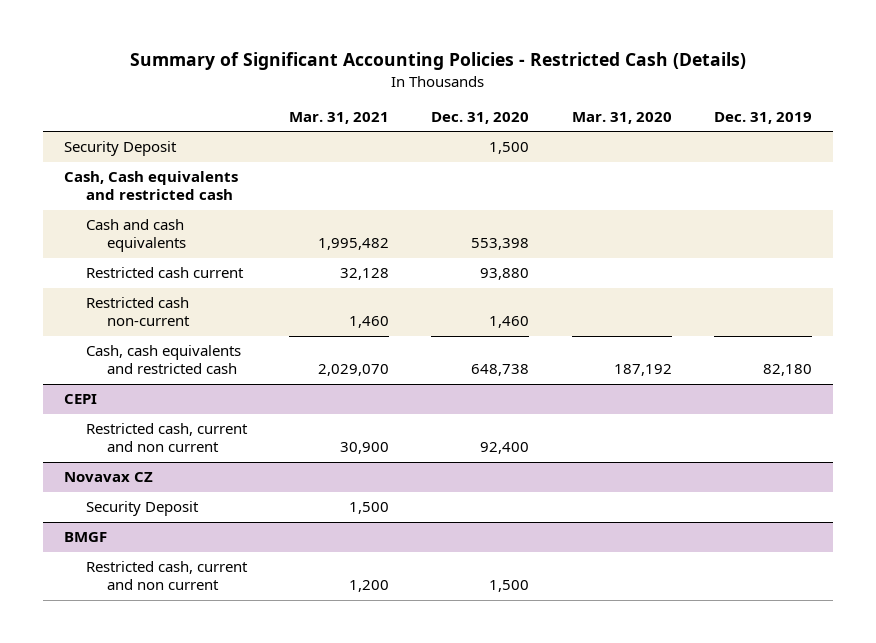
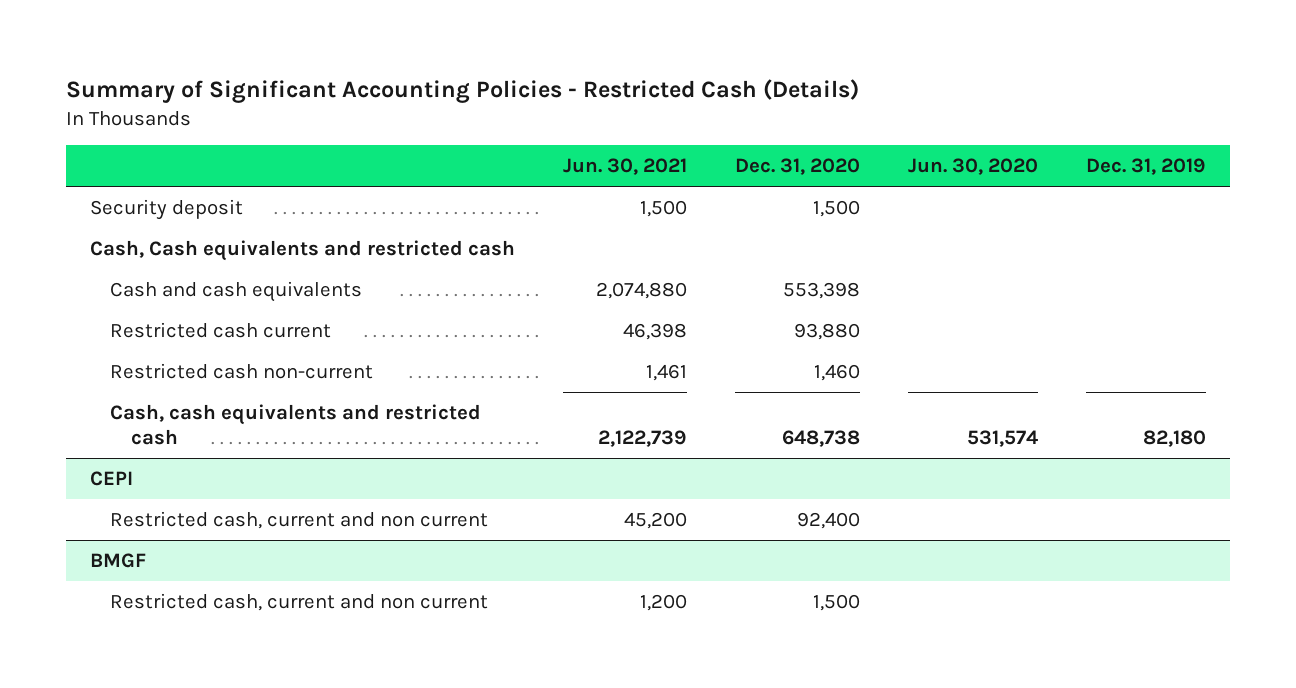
[289,111,390,124] Mar. 31, 2021 -> none
[571,111,672,124] Mar. 31, 2020 -> none
none -> [562,158,687,176] Jun. 30, 2021
none -> [907,158,1038,176] Jun. 30, 2020
[63,141,177,157] Security Deposit -> [89,198,243,220] Security deposit
[63,472,153,483] Novavax CZ -> none
[85,501,199,517] Security Deposit -> none

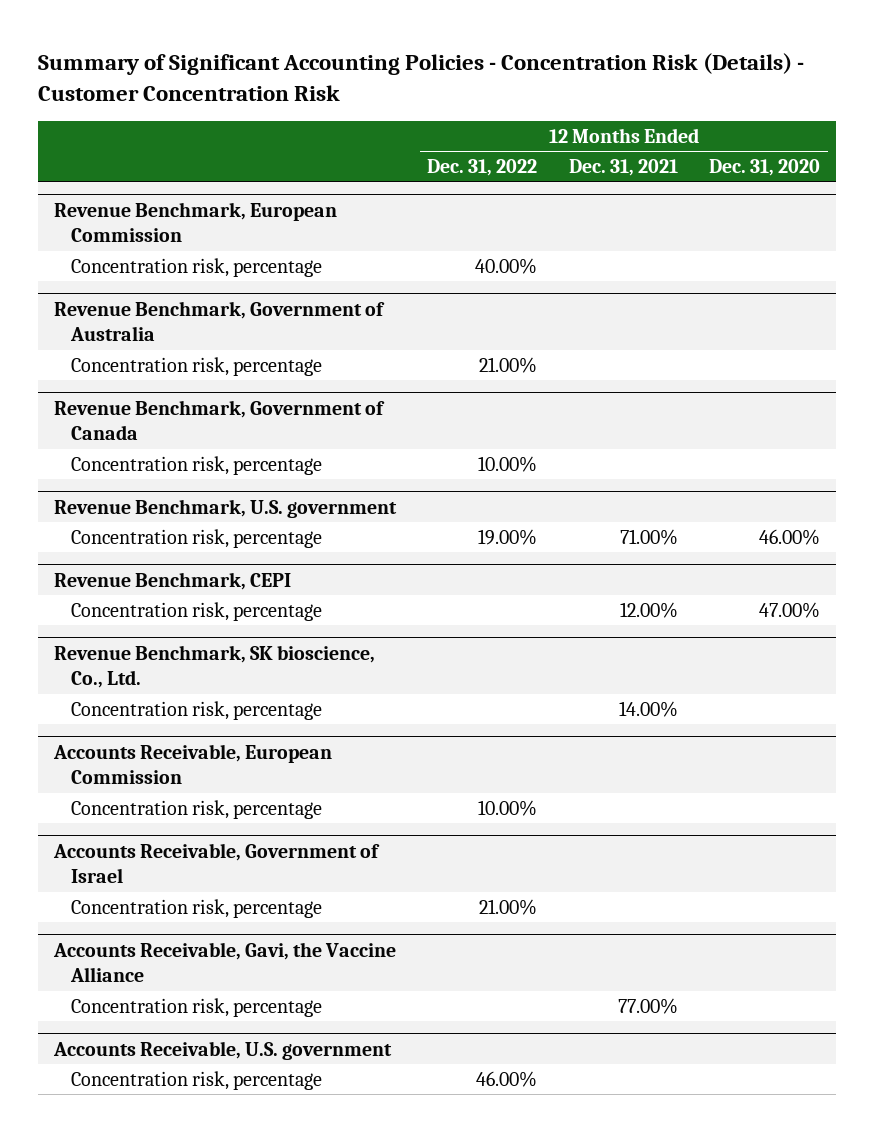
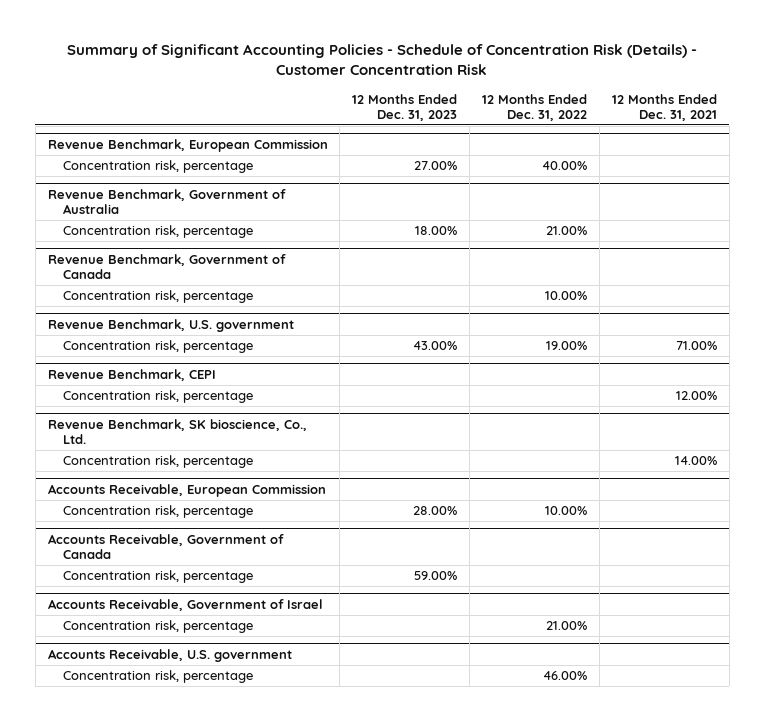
[38,52,805,101] Summary of Significant Accounting Policies - Concentration Risk (Details) - Customer Concentration Risk -> [67,44,698,76] Summary of Significant Accounting Policies - Schedule of Concentration Risk (Details) - Customer Concentration Risk
[709,159,821,177] Dec. 31, 2020 -> none
none -> [352,93,458,122] 12 Months Ended Dec. 31, 2023
none -> [47,533,284,560] Accounts Receivable, Government of Canada
none -> [63,570,254,584] Concentration risk, percentage
[53,941,397,983] Accounts Receivable, Gavi, the Vaccine Alliance -> none
[70,998,322,1018] Concentration risk, percentage -> none

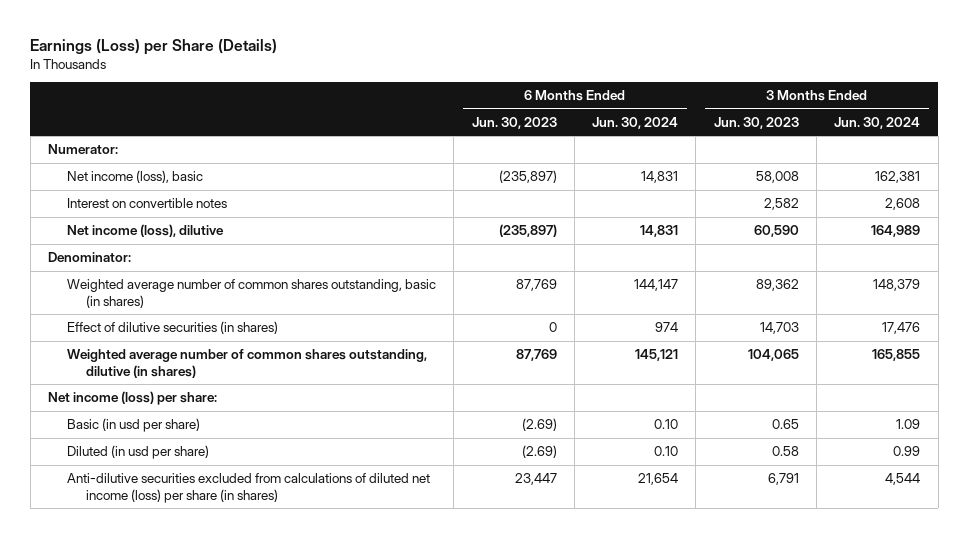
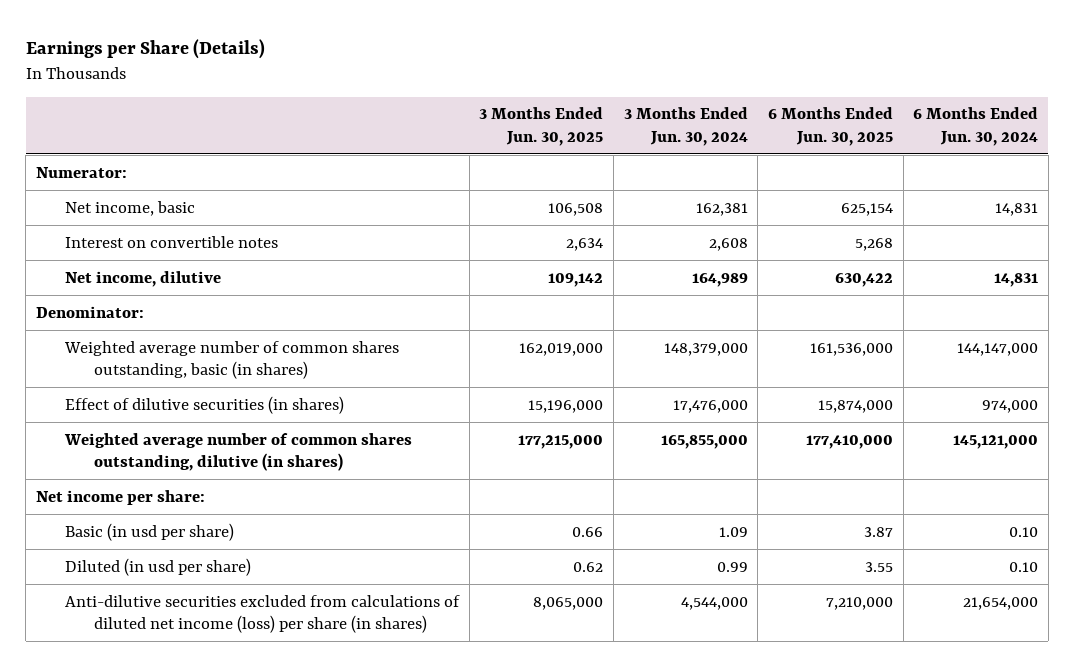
[30,38,278,55] Earnings (Loss) per Share (Details) -> [25,39,265,60] Earnings per Share (Details)
[471,116,557,129] Jun. 30, 2023 -> none
[713,116,799,129] Jun. 30, 2023 -> none
none -> [479,107,604,146] 3 Months Ended Jun. 30, 2025
none -> [767,107,893,146] 6 Months Ended Jun. 30, 2025
[66,170,203,184] Net income (loss), basic -> [64,200,195,216] Net income, basic
[66,224,224,238] Net income (loss), dilutive -> [64,270,221,287] Net income, dilutive
[634,279,679,292] 144,147 -> [957,342,1039,356] 144,147,000
[873,279,921,292] 148,379 -> [663,342,748,356] 148,379,000
[655,322,679,333] 974 -> [982,399,1039,413] 974,000
[882,322,921,335] 17,476 -> [672,399,748,413] 17,476,000
[635,349,679,362] 145,121 -> [953,434,1039,449] 145,121,000
[872,349,921,362] 165,855 -> [660,434,748,449] 165,855,000
[47,391,217,406] Net income (loss) per share: -> [35,489,205,505] Net income per share:
[638,473,679,486] 21,654 -> [963,596,1039,610] 21,654,000
[885,473,921,486] 4,544 -> [680,596,748,610] 4,544,000

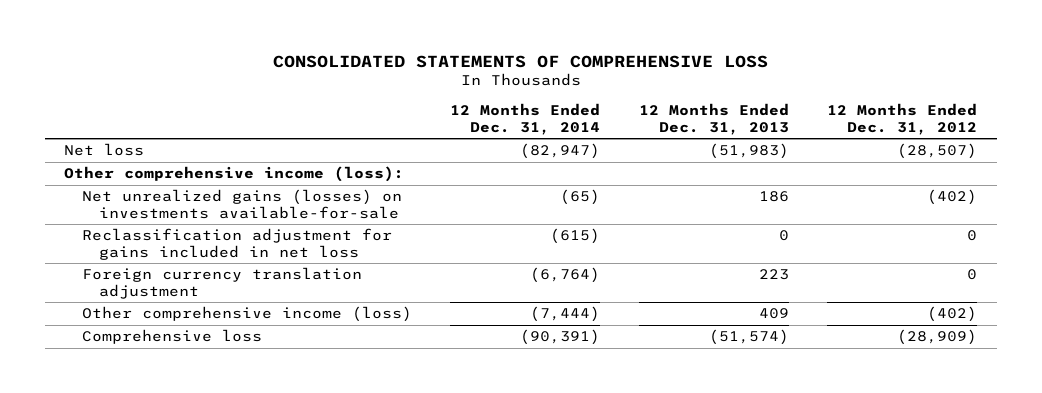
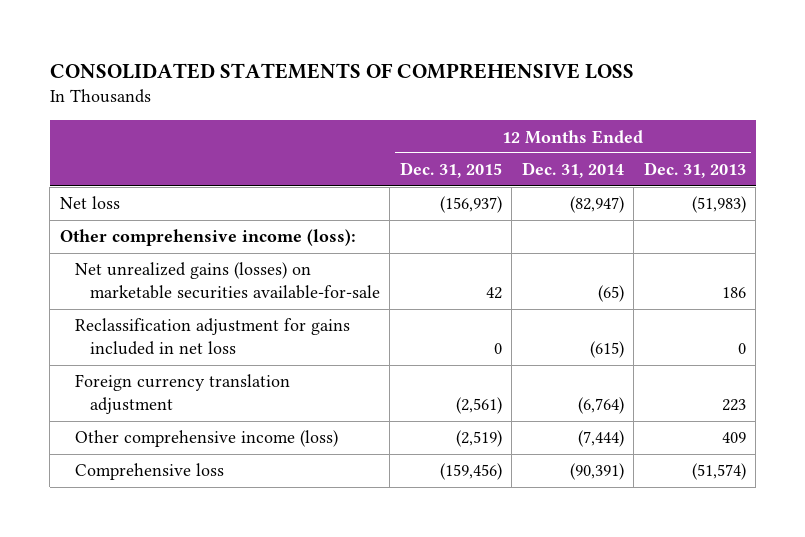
[827,103,978,135] 12 Months Ended Dec. 31, 2012 -> none
none -> [399,162,502,179] Dec. 31, 2015
[81,189,402,219] Net unrealized gains (losses) on investments available-for-sale -> [74,262,380,300] Net unrealized gains (losses) on marketable securities available-for-sale

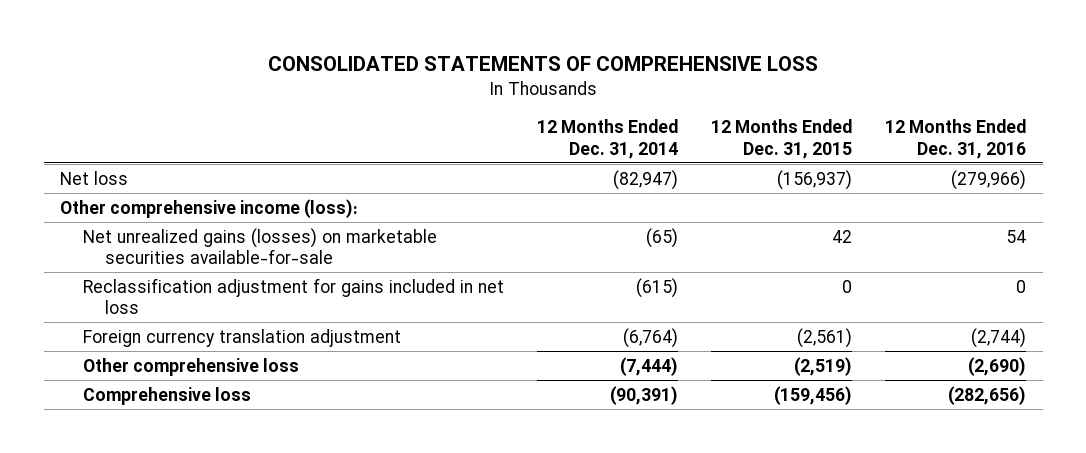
[643,162,746,179] Dec. 31, 2013 -> none
none -> [885,119,1027,159] 12 Months Ended Dec. 31, 2016
[74,430,338,448] Other comprehensive income (loss) -> [82,357,299,376] Other comprehensive loss

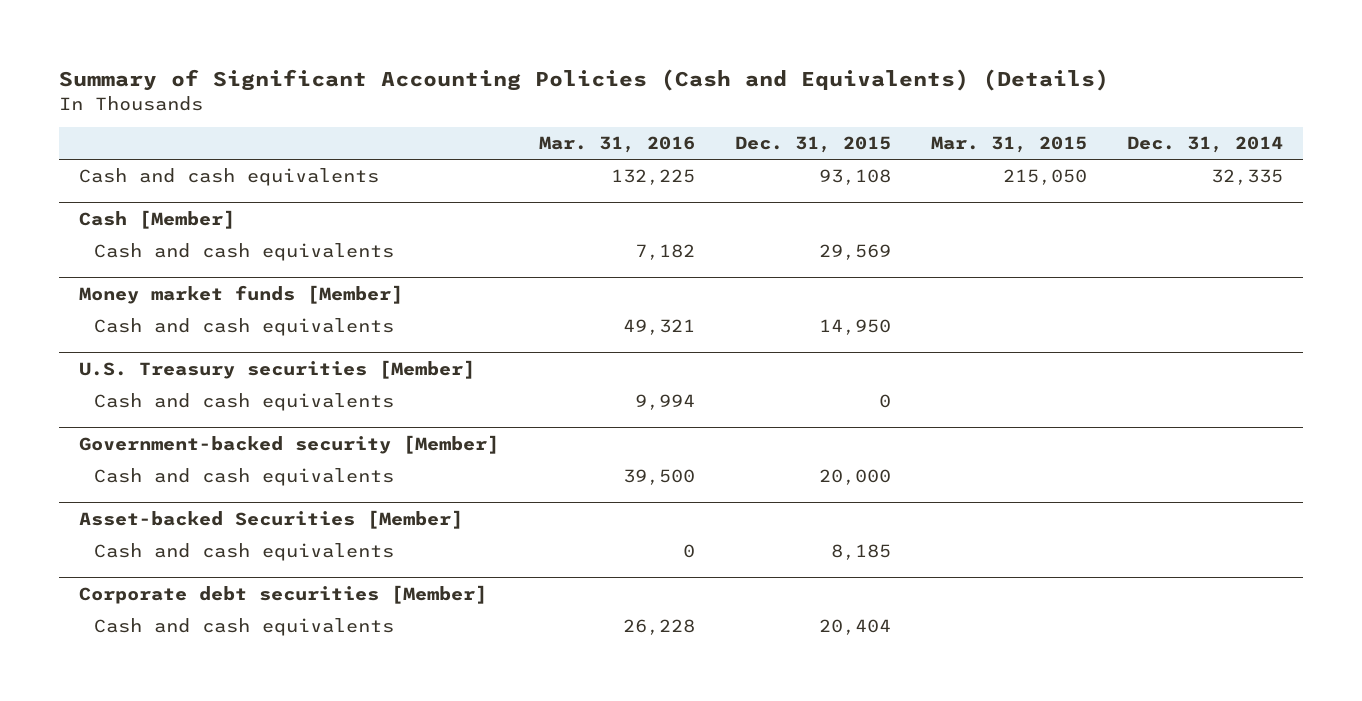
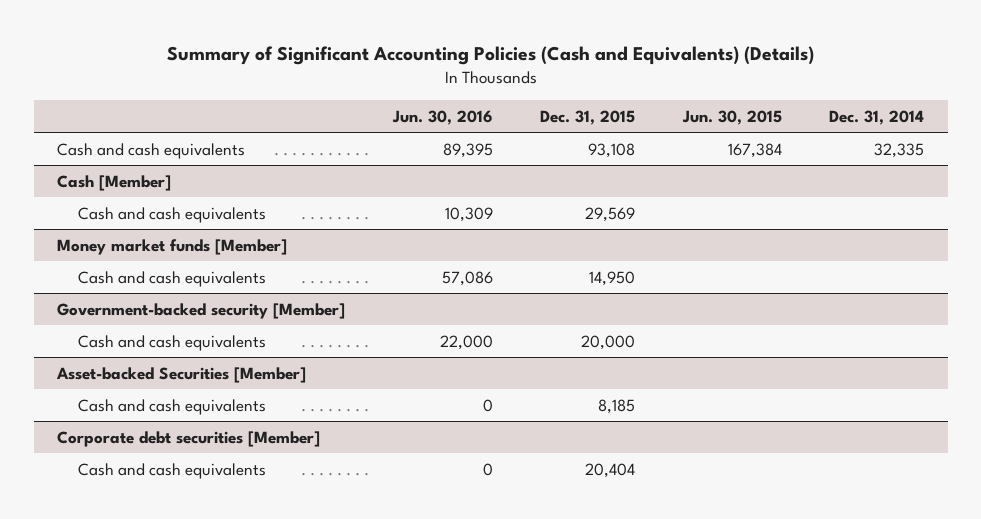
[538,136,695,154] Mar. 31, 2016 -> none
[931,136,1088,154] Mar. 31, 2015 -> none
none -> [391,110,493,126] Jun. 30, 2016
none -> [681,110,782,126] Jun. 30, 2015
[78,359,475,379] U.S. Treasury securities [Member] -> none
[93,393,394,412] Cash and cash equivalents -> none

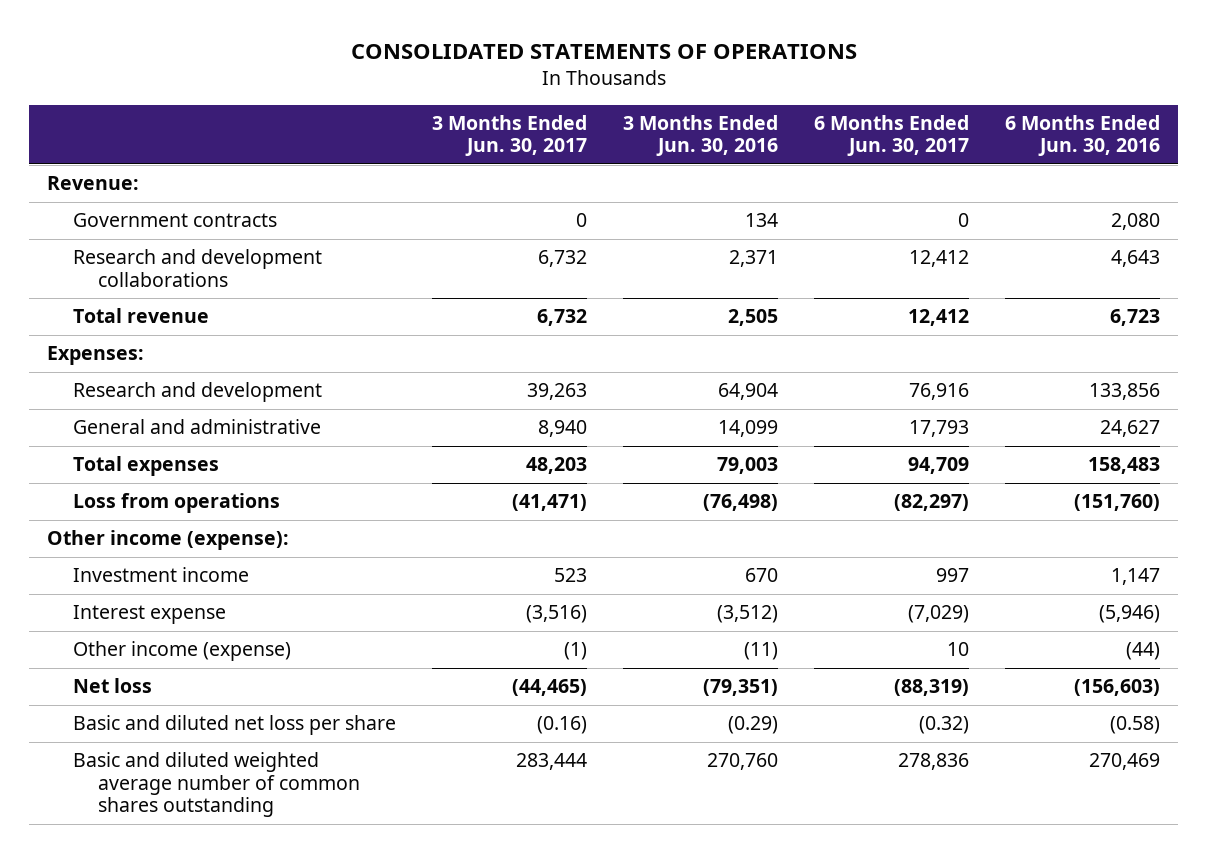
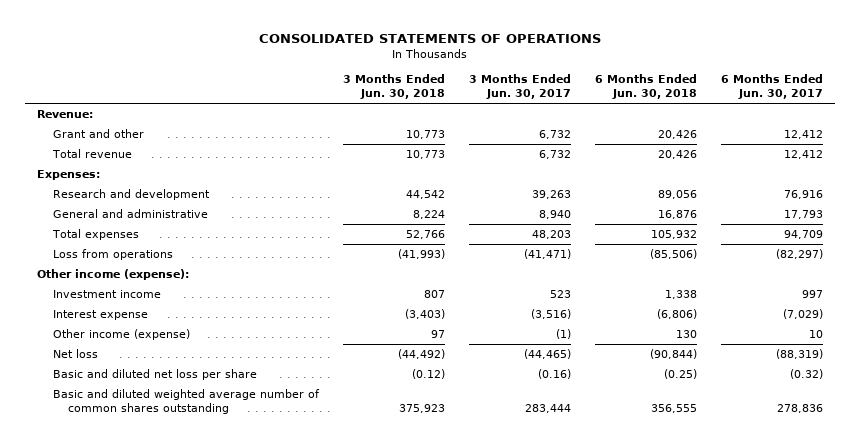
[622,114,778,157] 3 Months Ended Jun. 30, 2016 -> none
[1004,114,1160,157] 6 Months Ended Jun. 30, 2016 -> none
none -> [342,74,445,100] 3 Months Ended Jun. 30, 2018
none -> [595,74,698,100] 6 Months Ended Jun. 30, 2018
[72,213,277,228] Government contracts -> none
[72,249,322,287] Research and development collaborations -> [52,129,144,139] Grant and other

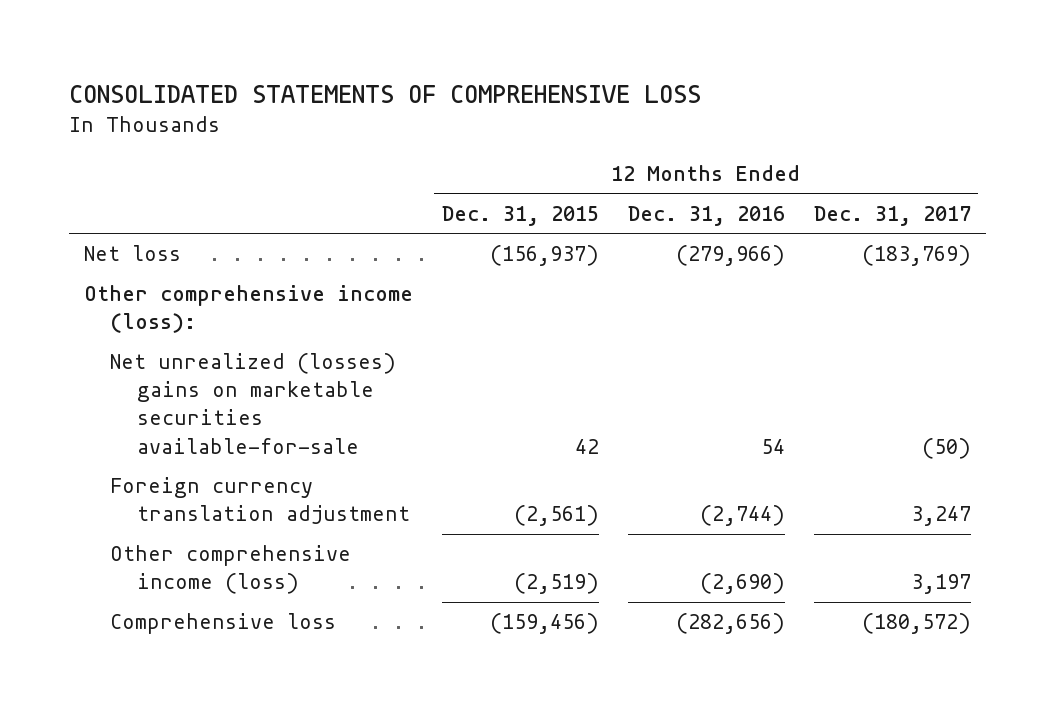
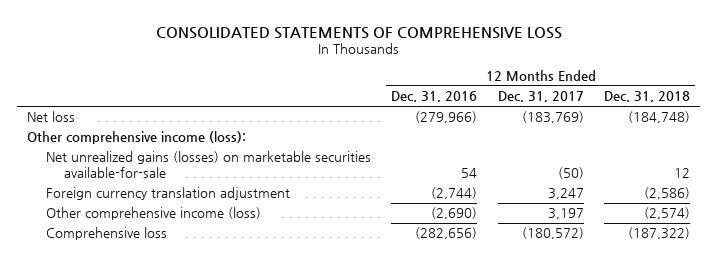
[441,205,599,226] Dec. 31, 2015 -> none
none -> [603,91,690,103] Dec. 31, 2018
[110,353,397,454] Net unrealized (losses) gains on marketable securities available-for-sale -> [45,151,371,179] Net unrealized gains (losses) on marketable securities available-for-sale

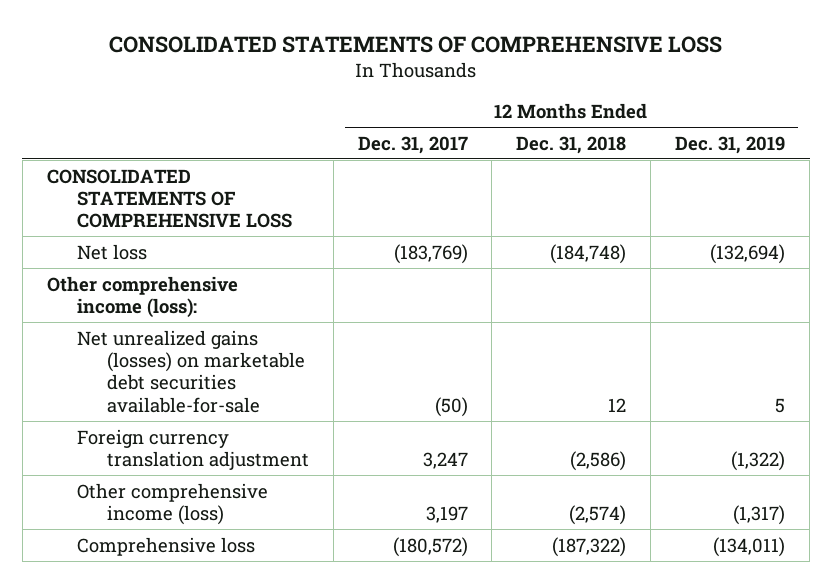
[391,91,478,103] Dec. 31, 2016 -> none
none -> [675,135,786,154] Dec. 31, 2019
none -> [46,168,292,229] CONSOLIDATED STATEMENTS OF COMPREHENSIVE LOSS
[45,151,371,179] Net unrealized gains (losses) on marketable securities available-for-sale -> [76,329,305,413] Net unrealized gains (losses) on marketable debt securities available-for-sale

